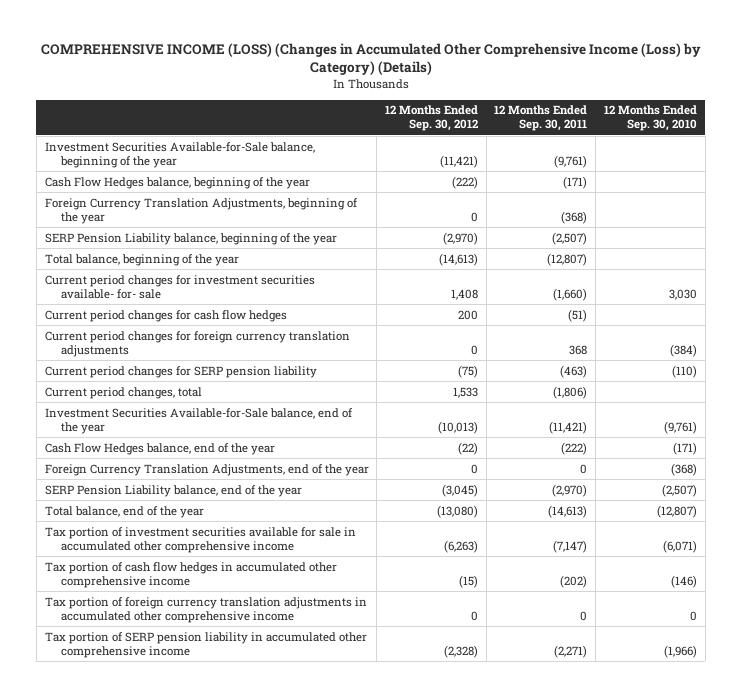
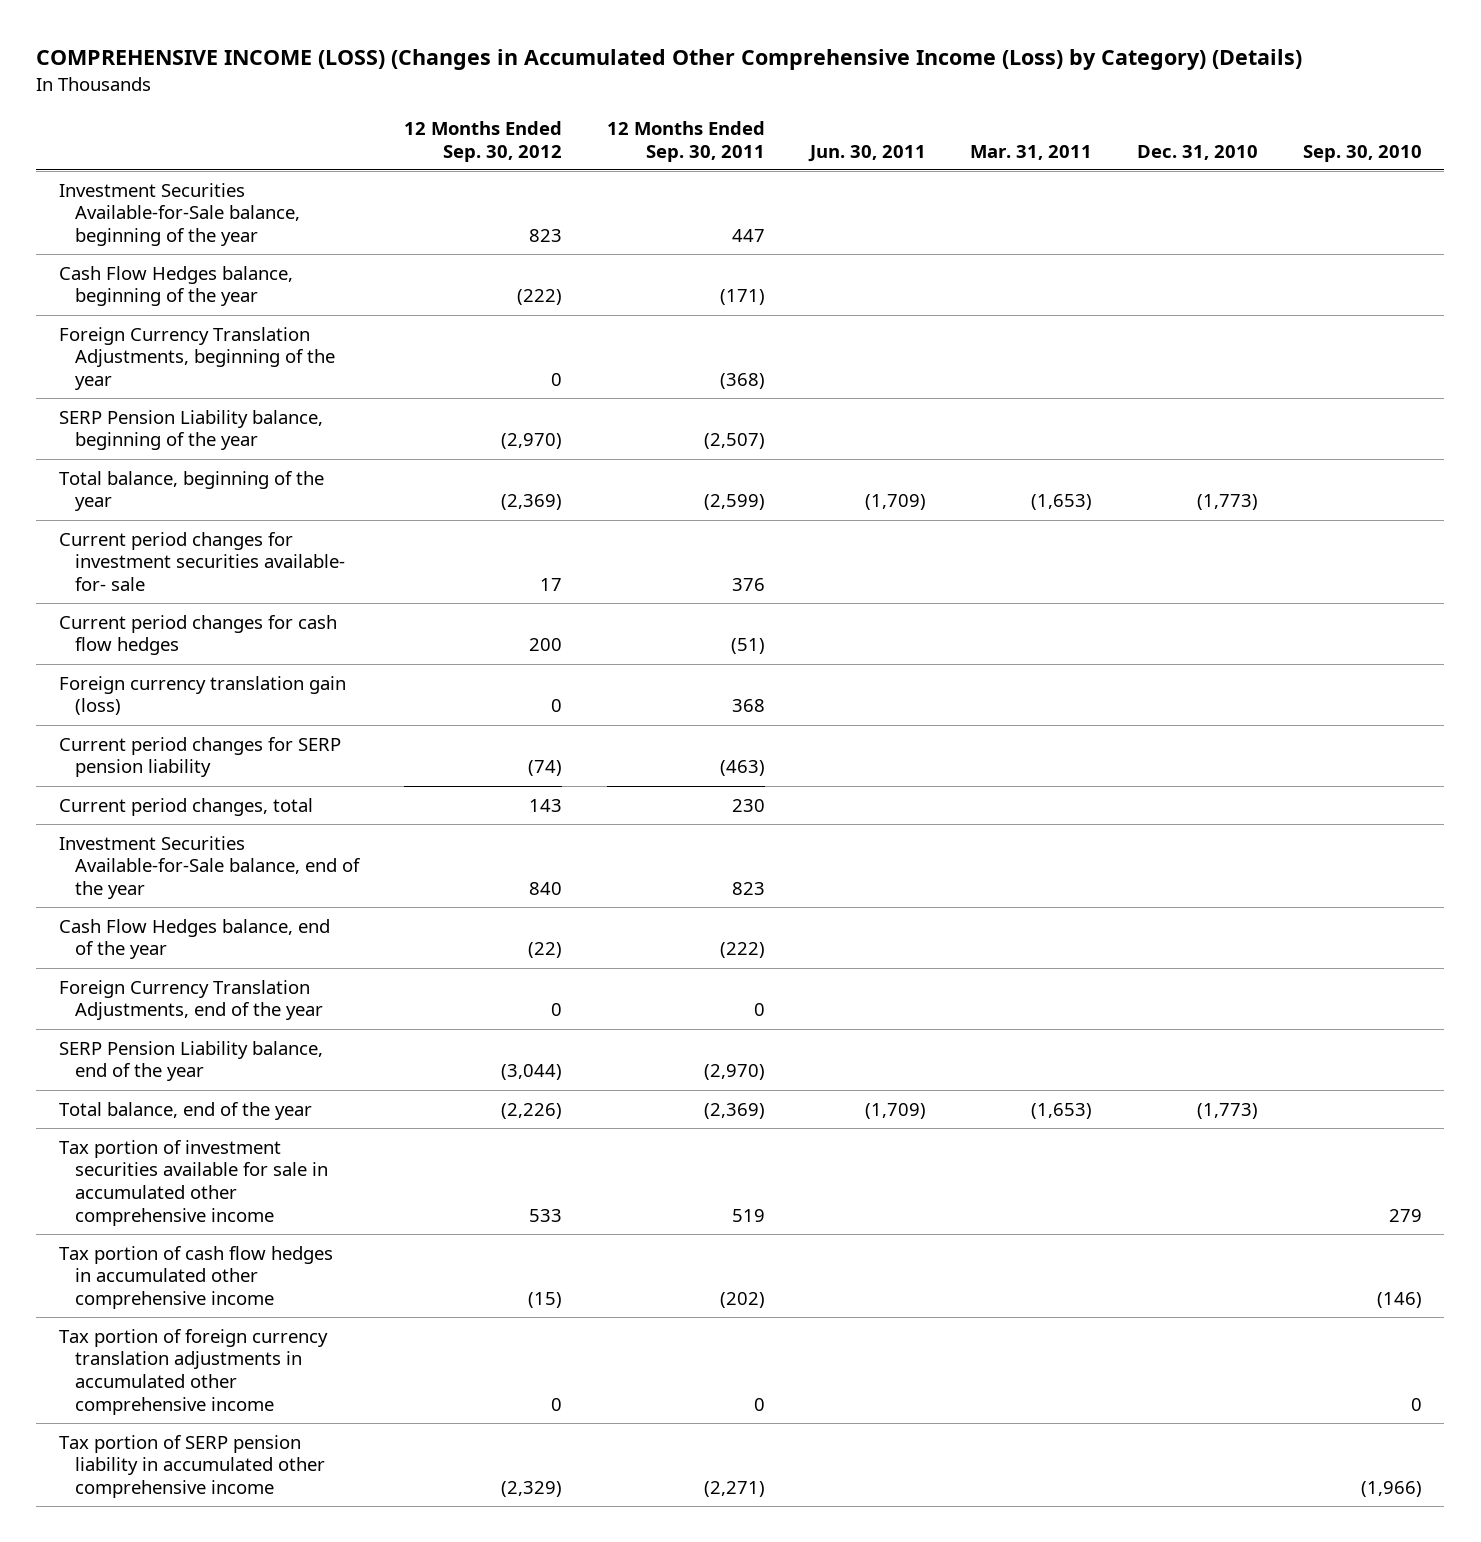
[603,105,697,132] 12 Months Ended Sep. 30, 2010 -> none
none -> [807,144,926,162] Jun. 30, 2011
none -> [970,144,1093,160] Mar. 31, 2011
none -> [1137,144,1259,160] Dec. 31, 2010
none -> [1302,144,1422,162] Sep. 30, 2010
[440,154,479,168] (11,421) -> [528,229,562,243] 823
[554,154,588,168] (9,761) -> [731,229,765,243] 447
[439,252,479,266] (14,613) -> [500,494,562,511] (2,369)
[547,252,588,266] (12,807) -> [703,494,765,511] (2,599)
[451,288,479,300] 1,408 -> [539,578,562,592] 17
[553,287,588,301] (1,660) -> [731,578,765,592] 376
[44,330,350,357] Current period changes for foreign currency translation adjustments -> [58,675,346,716] Foreign currency translation gain (loss)
[458,364,479,378] (75) -> [527,760,562,777] (74)
[453,386,479,398] 1,533 -> [528,798,562,812] 143
[553,385,588,399] (1,806) -> [731,798,765,812] 230
[438,420,479,434] (10,013) -> [528,882,562,896] 840
[549,420,588,434] (11,421) -> [731,882,765,896] 823
[442,483,479,497] (3,045) -> [500,1064,562,1081] (3,044)
[437,504,479,518] (13,080) -> [500,1102,562,1119] (2,226)
[548,504,588,518] (14,613) -> [703,1102,765,1119] (2,369)
[444,539,479,553] (6,263) -> [528,1209,562,1223] 533
[553,539,588,553] (7,147) -> [731,1209,765,1223] 519
[444,644,479,658] (2,328) -> [500,1481,562,1498] (2,329)

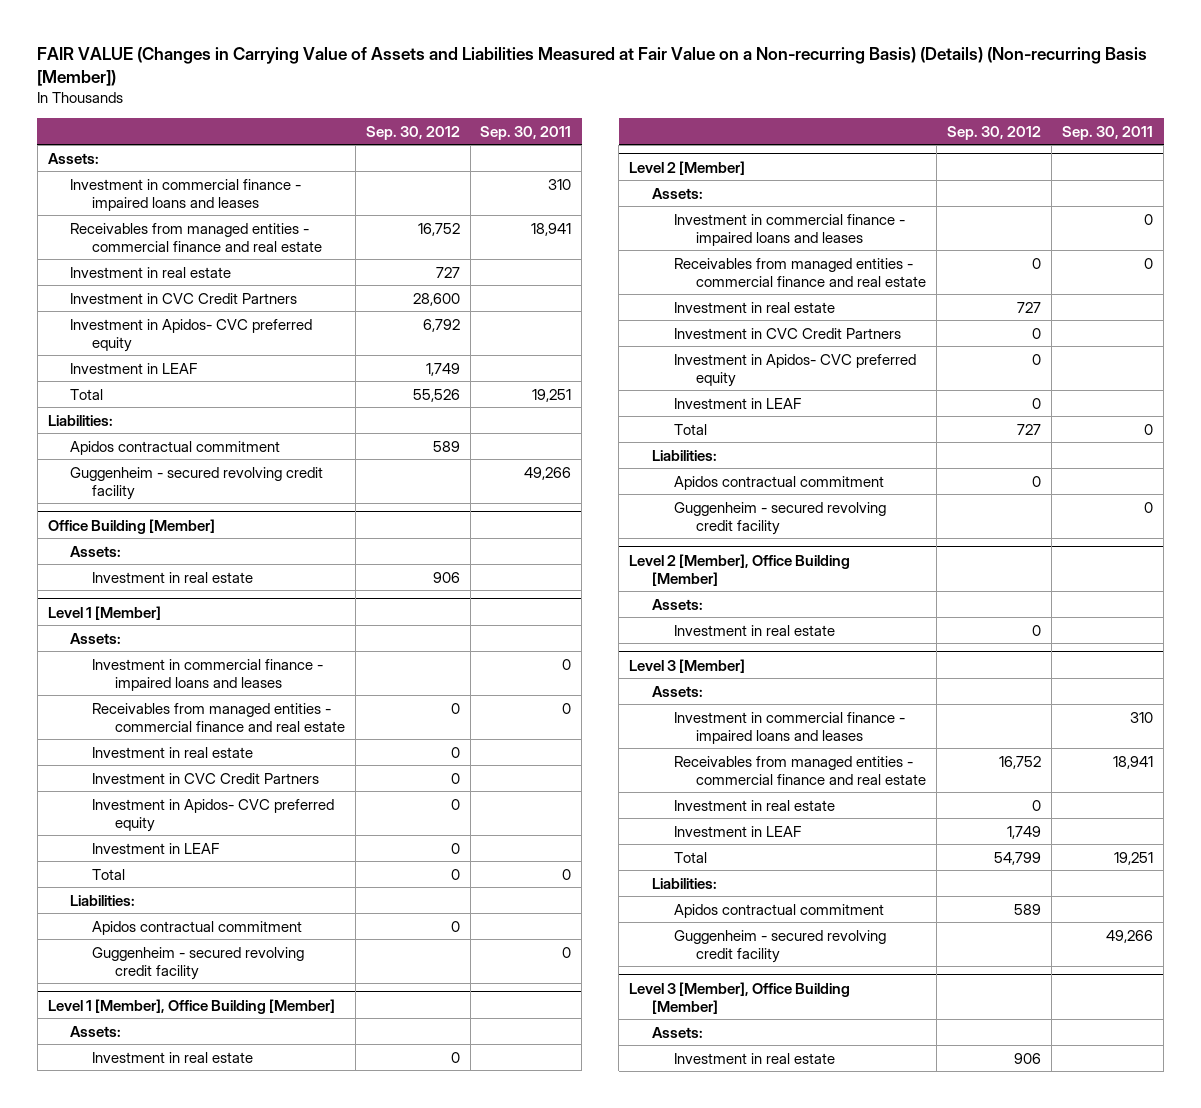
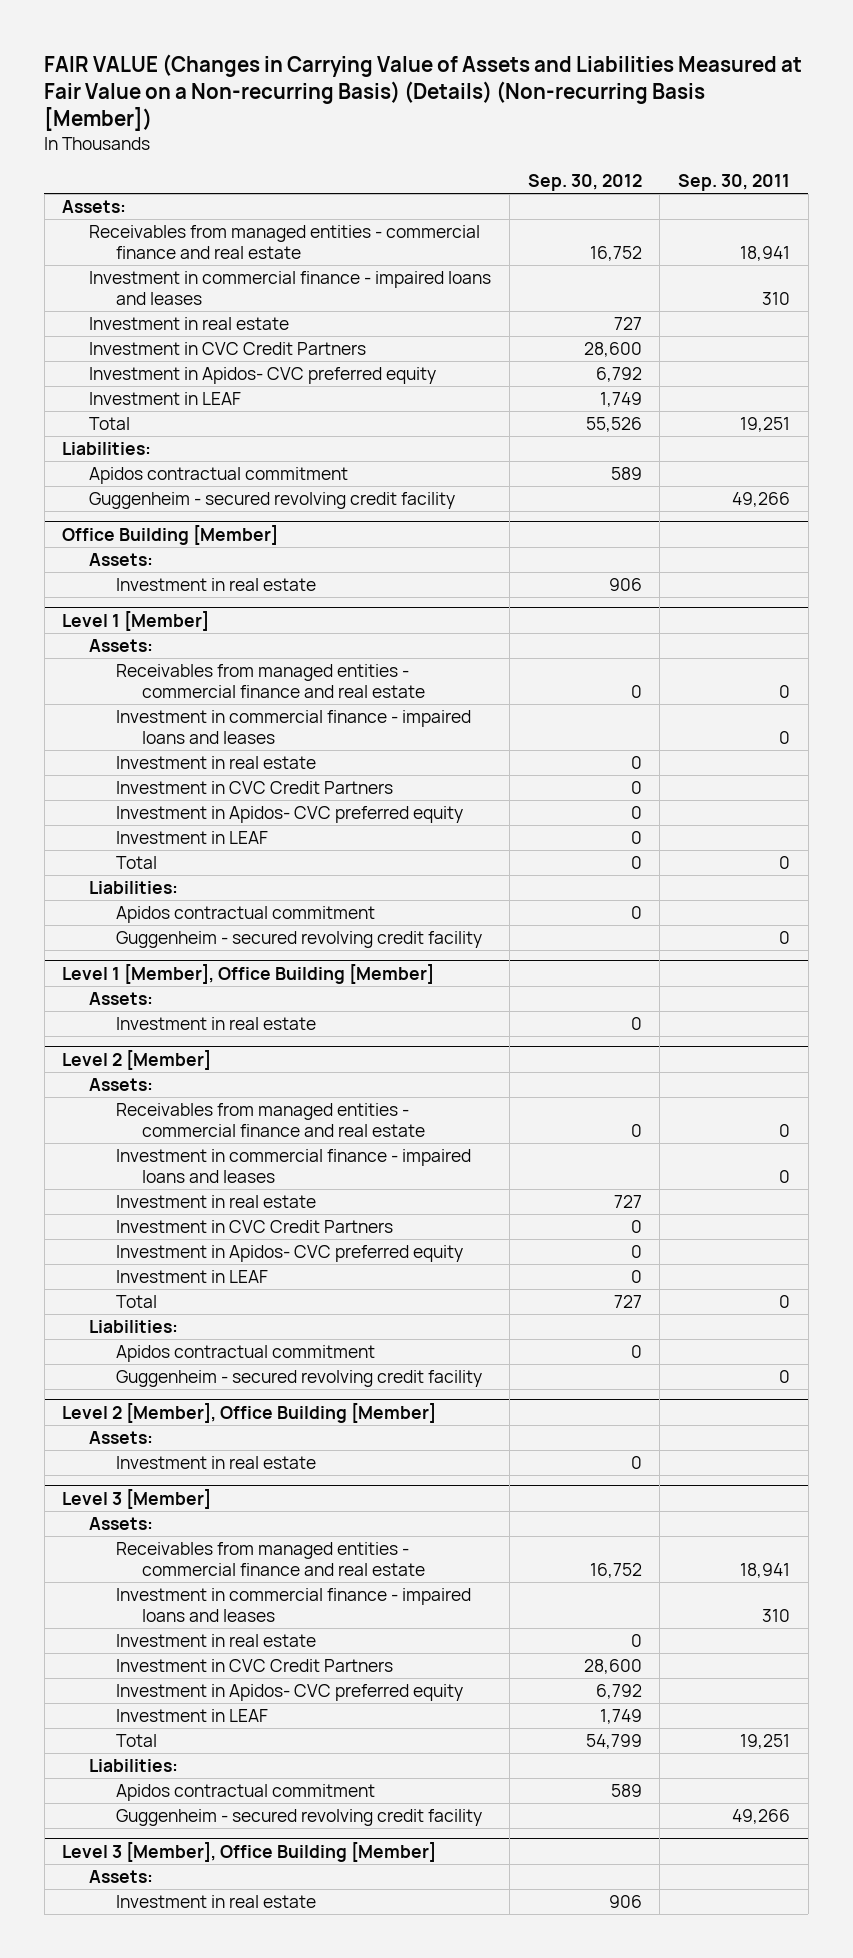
[70,178,302,211] Investment in commercial finance - impaired loans and leases -> [89,271,492,306] Investment in commercial finance - impaired loans and leases
[92,658,324,691] Investment in commercial finance - impaired loans and leases -> [115,710,471,745] Investment in commercial finance - impaired loans and leases
[673,213,905,246] Investment in commercial finance - impaired loans and leases -> [115,1149,471,1184] Investment in commercial finance - impaired loans and leases
[673,711,905,744] Investment in commercial finance - impaired loans and leases -> [115,1588,471,1623] Investment in commercial finance - impaired loans and leases
none -> [115,1659,393,1673] Investment in CVC Credit Partners
none -> [115,1684,463,1702] Investment in Apidos- CVC preferred equity

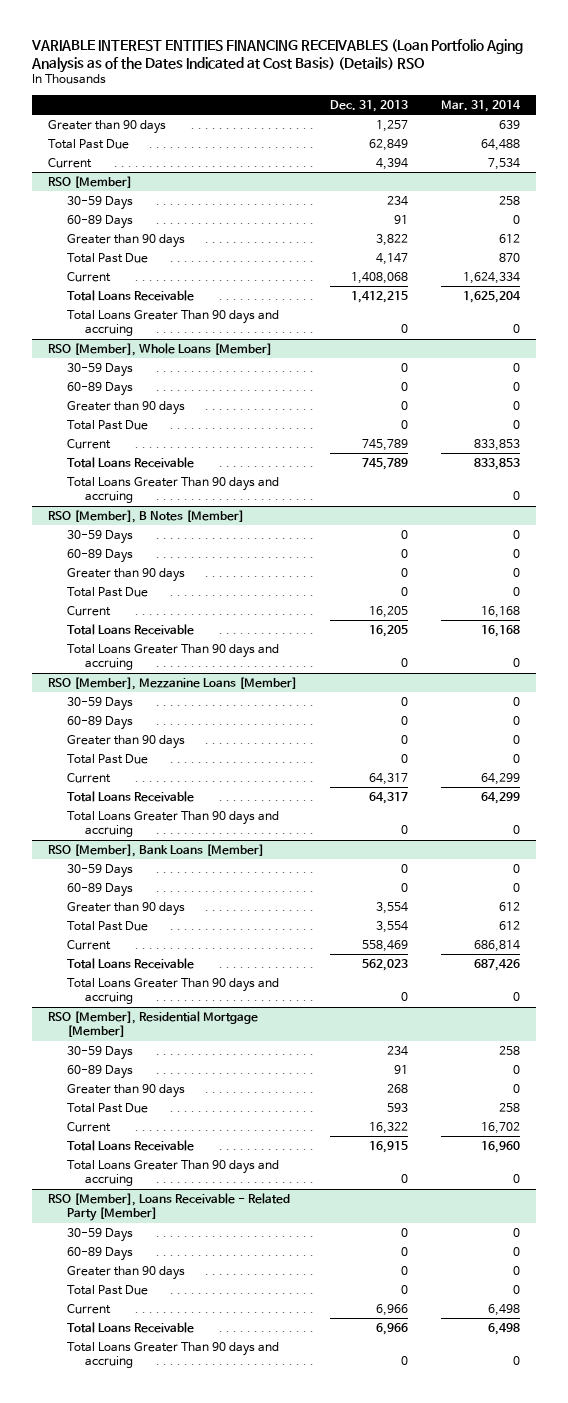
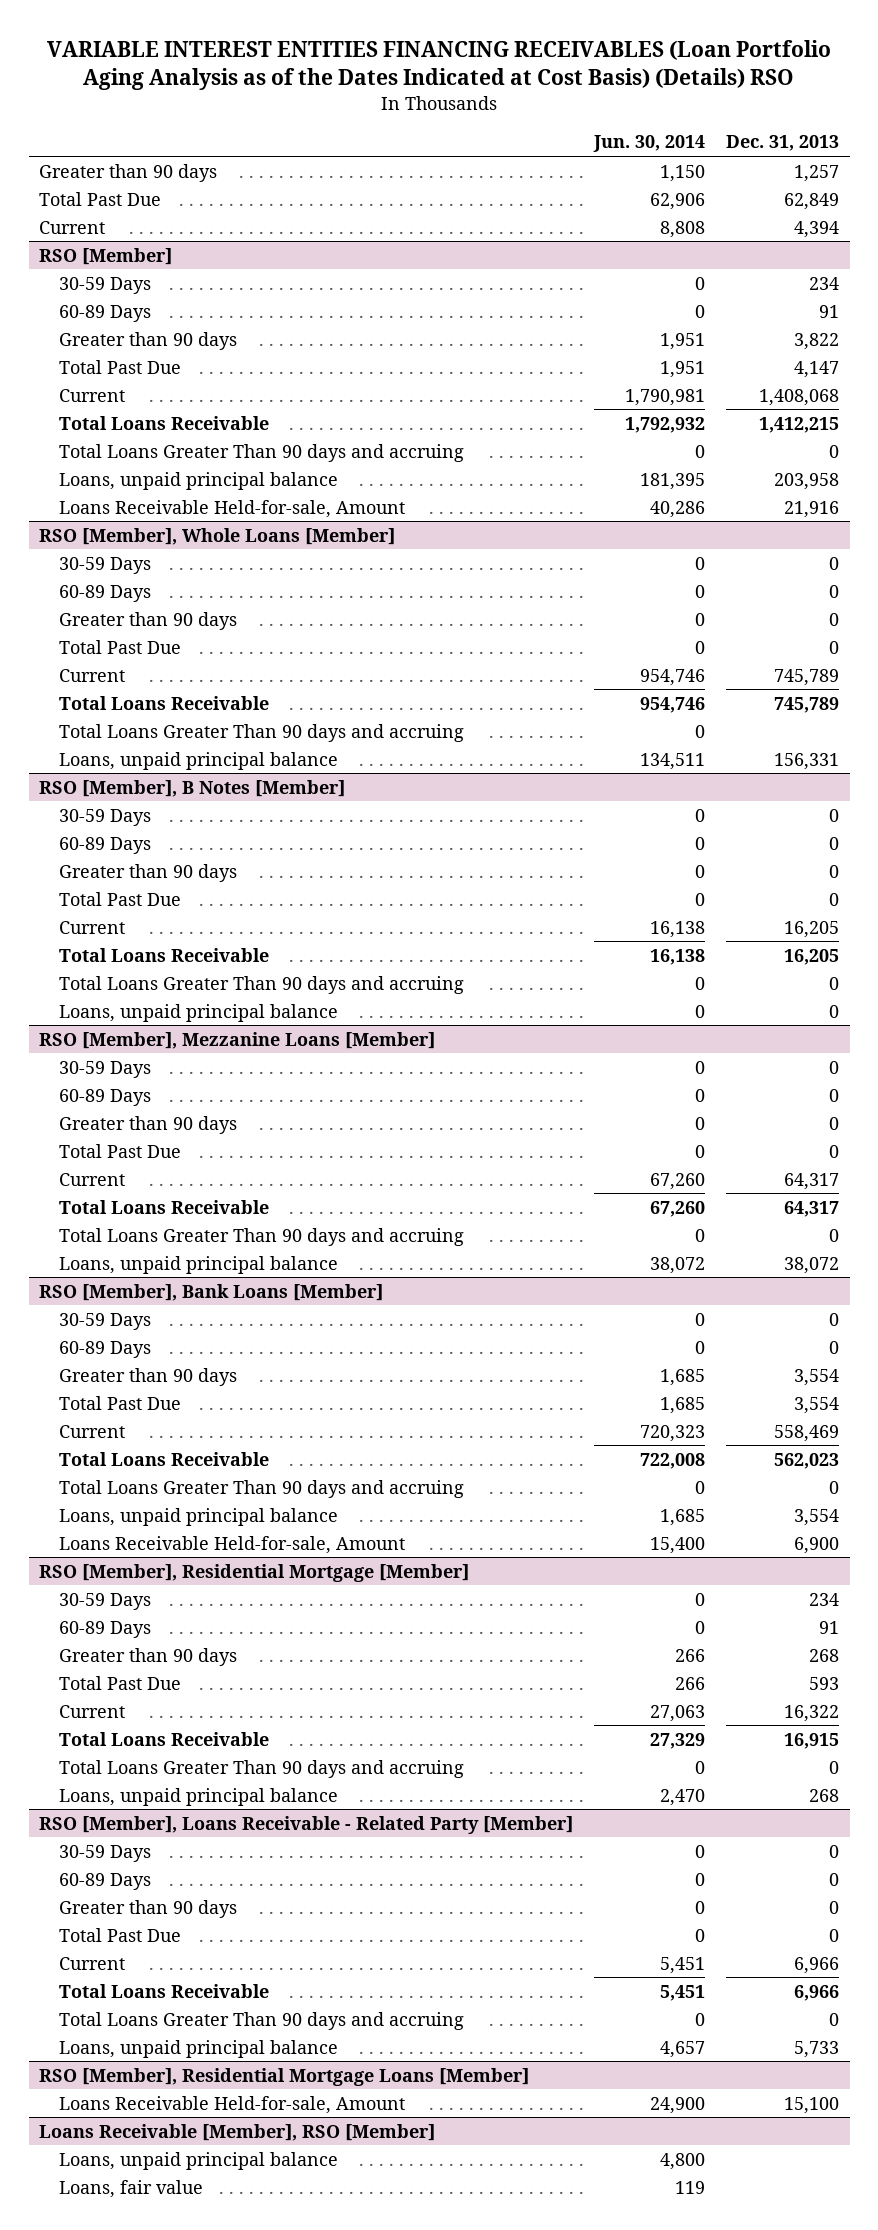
[440,99,521,112] Mar. 31, 2014 -> none
none -> [593,135,706,153] Jun. 30, 2014
none -> [58,471,338,490] Loans, unpaid principal balance
none -> [58,499,405,518] Loans Receivable Held-for-sale, Amount
none -> [58,751,338,770] Loans, unpaid principal balance
none -> [58,1003,338,1022] Loans, unpaid principal balance
none -> [58,1255,338,1274] Loans, unpaid principal balance
none -> [58,1507,338,1526] Loans, unpaid principal balance
none -> [58,1535,405,1554] Loans Receivable Held-for-sale, Amount
none -> [58,1787,338,1806] Loans, unpaid principal balance
none -> [58,2039,338,2058] Loans, unpaid principal balance
none -> [39,2067,530,2086] RSO [Member], Residential Mortgage Loans [Member]
none -> [58,2095,405,2114] Loans Receivable Held-for-sale, Amount
none -> [39,2123,436,2141] Loans Receivable [Member], RSO [Member]
none -> [58,2151,338,2170] Loans, unpaid principal balance
none -> [58,2179,203,2198] Loans, fair value

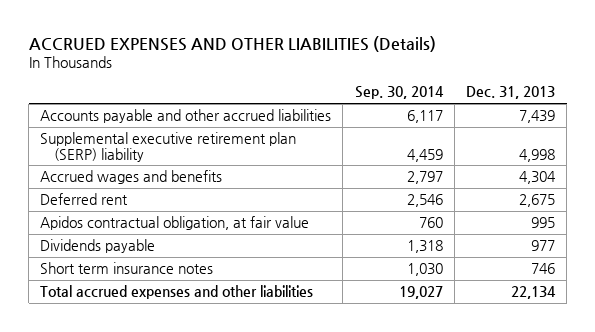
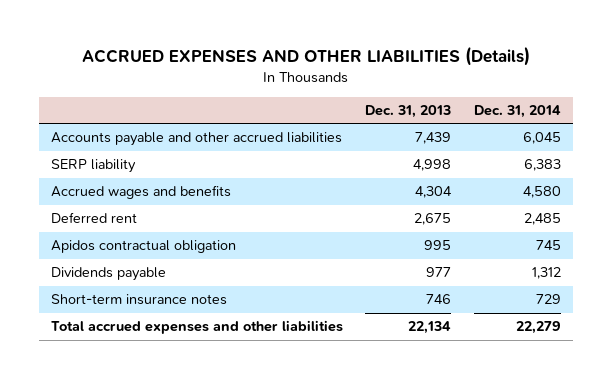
[354,86,444,100] Sep. 30, 2014 -> none
none -> [474,104,562,118] Dec. 31, 2014
[40,132,297,162] Supplemental executive retirement plan (SERP) liability -> [50,159,136,174] SERP liability
[40,216,310,231] Apidos contractual obligation, at fair value -> [50,240,236,254] Apidos contractual obligation
[40,262,214,275] Short term insurance notes -> [50,294,227,306] Short-term insurance notes

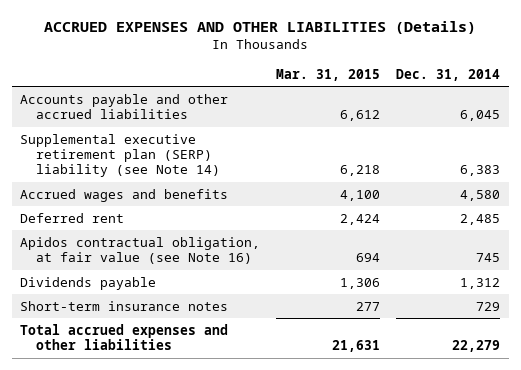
[365,104,452,118] Dec. 31, 2013 -> none
none -> [276,68,381,81] Mar. 31, 2015
[50,159,136,174] SERP liability -> [20,133,221,178] Supplemental executive retirement plan (SERP) liability (see Note 14)
[50,240,236,254] Apidos contractual obligation -> [20,236,261,265] Apidos contractual obligation, at fair value (see Note 16)

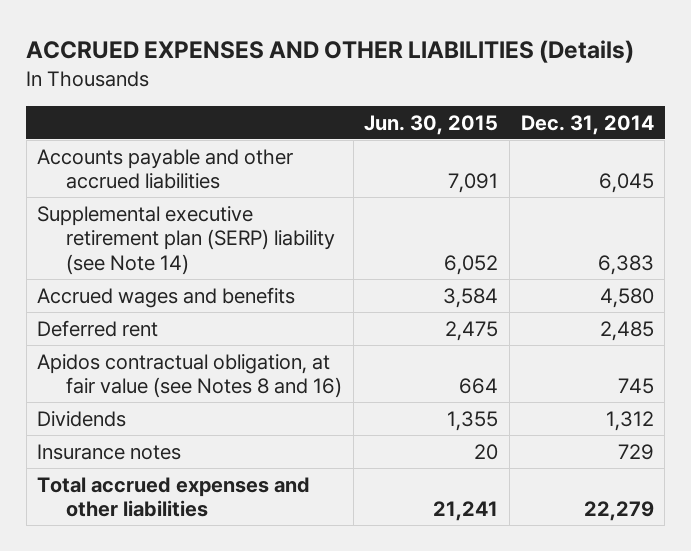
[276,68,381,81] Mar. 31, 2015 -> none
none -> [364,114,499,135] Jun. 30, 2015
[20,236,261,265] Apidos contractual obligation, at fair value (see Note 16) -> [37,353,343,399] Apidos contractual obligation, at fair value (see Notes 8 and 16)
[20,276,157,290] Dividends payable -> [37,410,127,427] Dividends
[20,300,229,311] Short-term insurance notes -> [37,443,182,460] Insurance notes

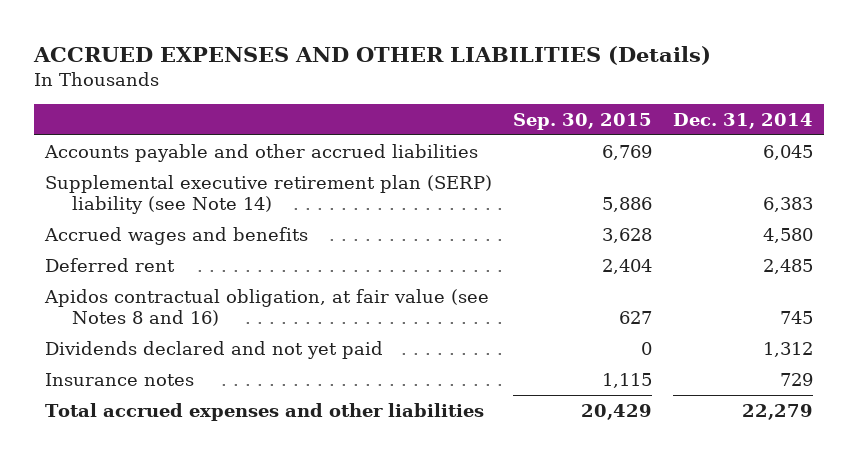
[364,114,499,135] Jun. 30, 2015 -> none
none -> [513,112,653,130] Sep. 30, 2015
[37,410,127,427] Dividends -> [44,341,383,360] Dividends declared and not yet paid

